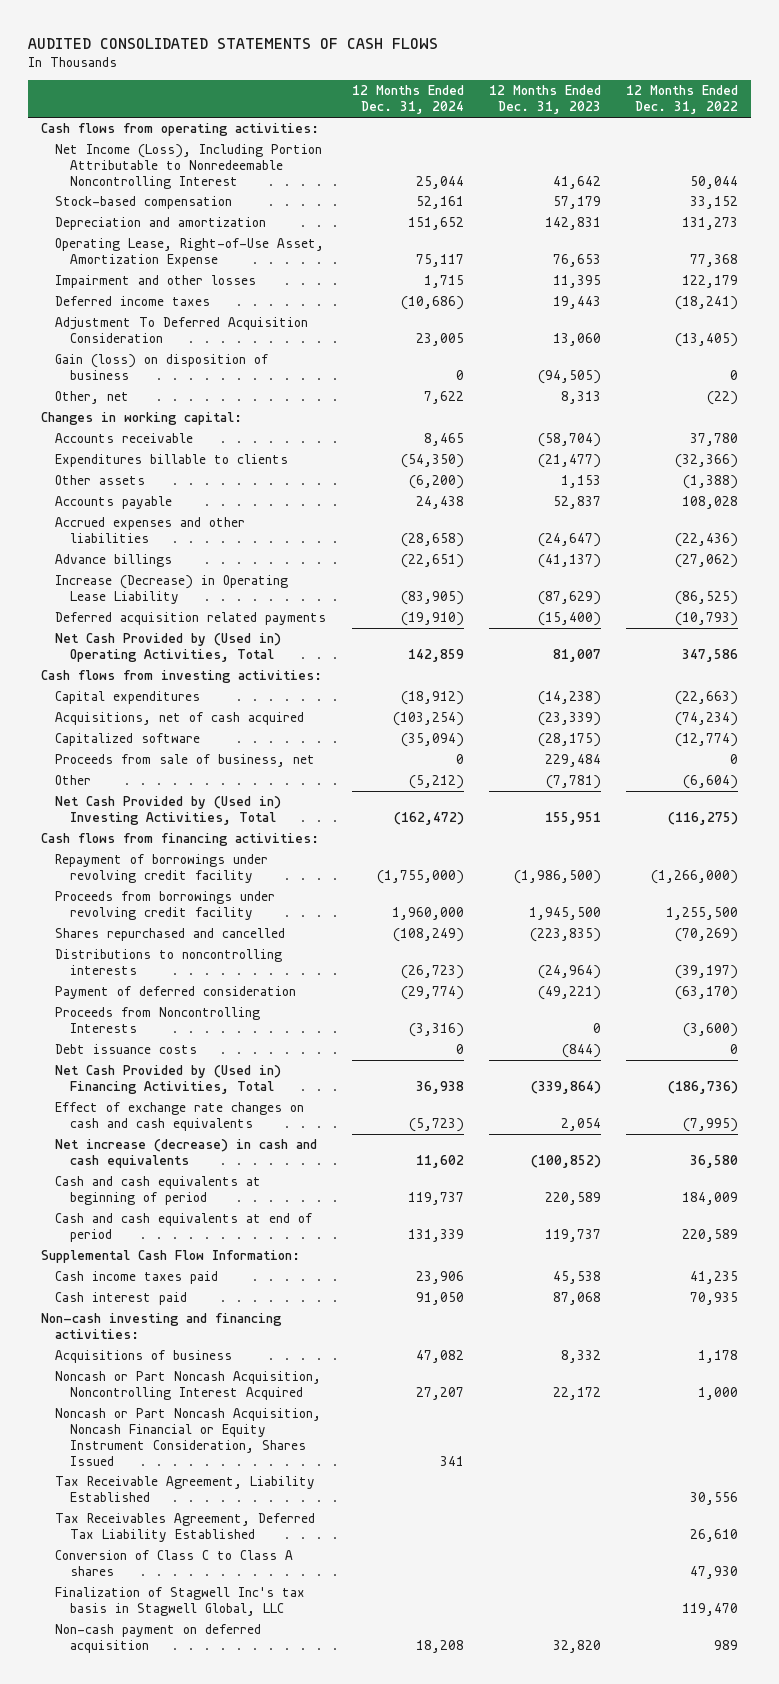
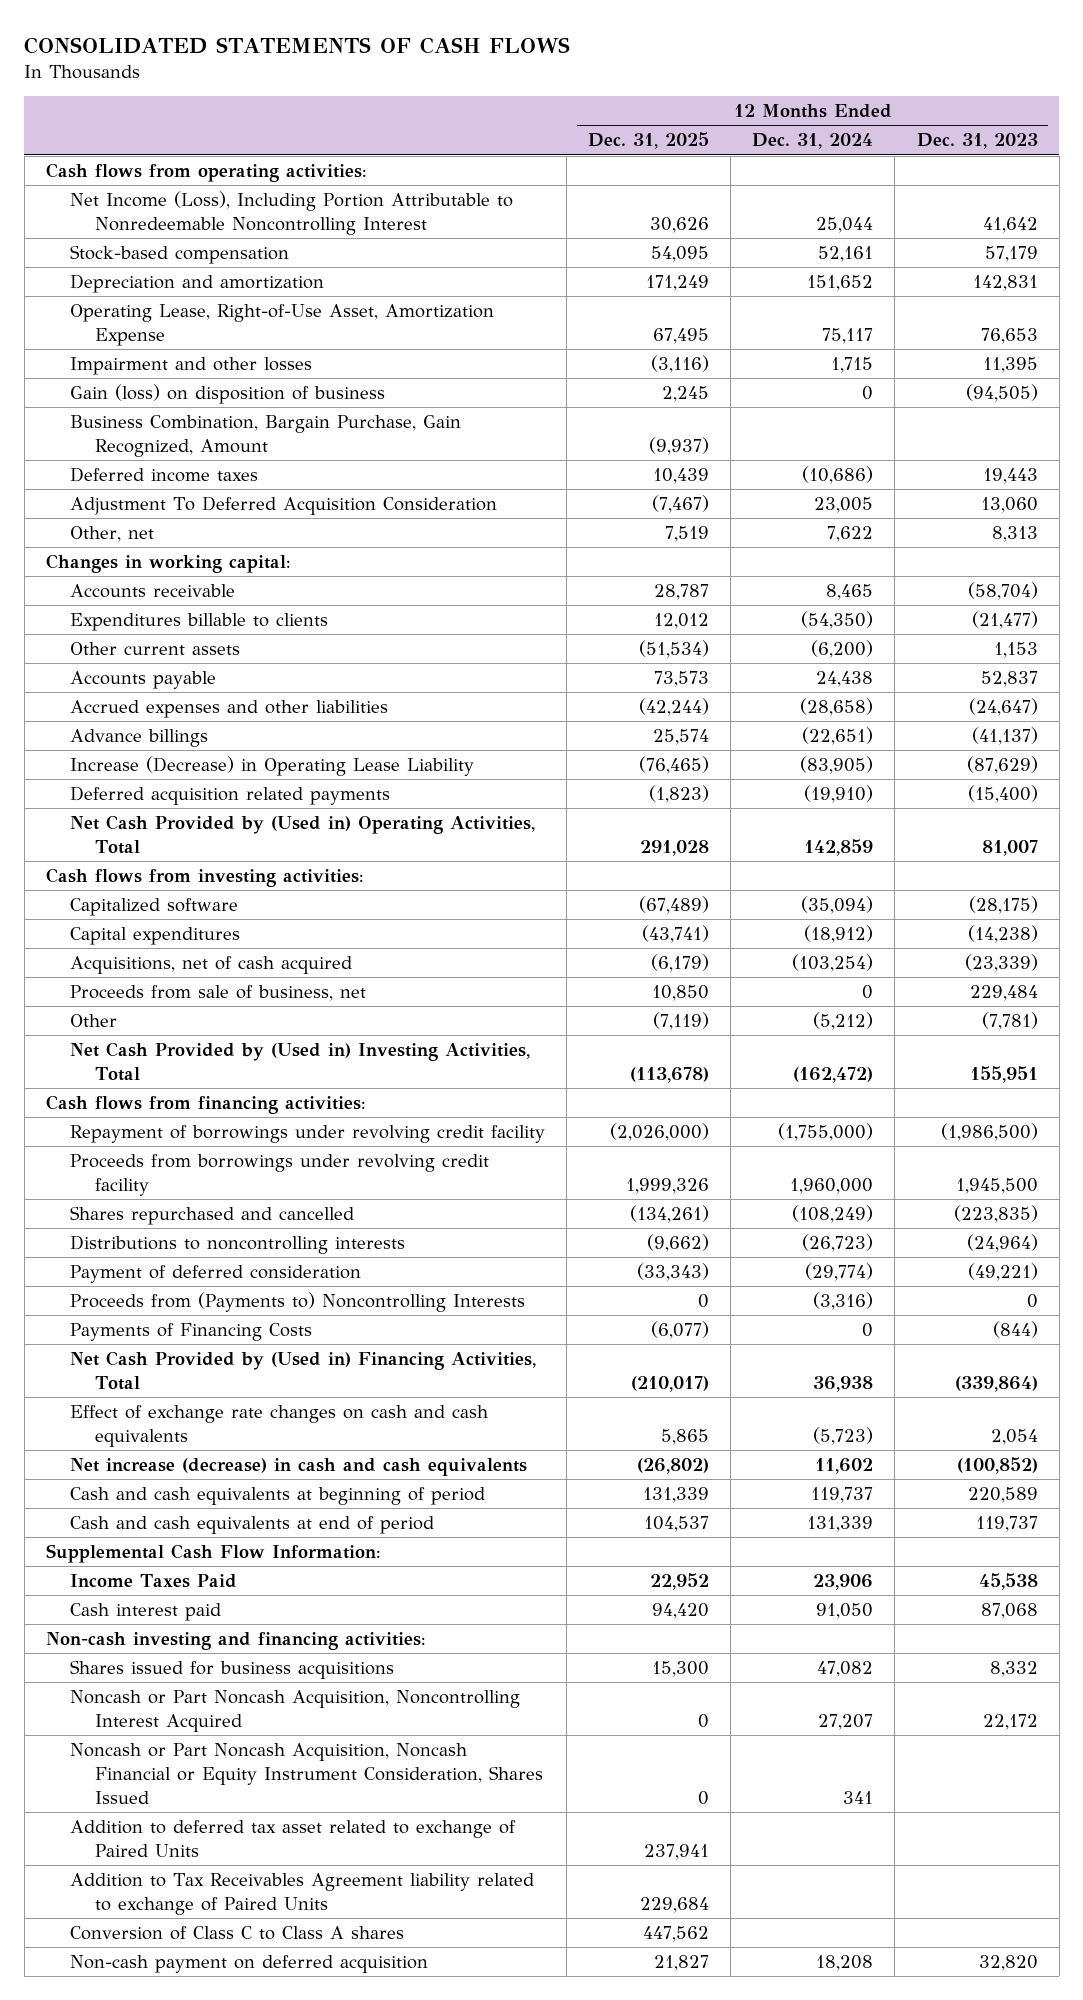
[27,37,438,49] AUDITED CONSOLIDATED STATEMENTS OF CASH FLOWS -> [24,36,571,54] CONSOLIDATED STATEMENTS OF CASH FLOWS
[626,85,739,115] 12 Months Ended Dec. 31, 2022 -> none
none -> [588,132,710,150] Dec. 31, 2025
[55,353,269,380] Gain (loss) on disposition of business -> [70,383,386,404] Gain (loss) on disposition of business
none -> [70,414,462,457] Business Combination, Bargain Purchase, Gain Recognized, Amount
[55,474,146,485] Other assets -> [70,641,241,655] Other current assets
[55,732,201,746] Capitalized software -> [70,897,239,916] Capitalized software
[55,1006,261,1033] Proceeds from Noncontrolling Interests -> [70,1291,526,1312] Proceeds from (Payments to) Noncontrolling Interests
[55,1043,198,1054] Debt issuance costs -> [70,1322,313,1341] Payments of Financing Costs
[55,1270,219,1284] Cash income taxes paid -> [70,1573,238,1588] Income Taxes Paid
[55,1349,233,1363] Acquisitions of business -> [70,1659,395,1679] Shares issued for business acquisitions
[55,1475,316,1502] Tax Receivable Agreement, Liability Established -> none
[55,1512,316,1542] Tax Receivables Agreement, Deferred Tax Liability Established -> none
none -> [70,1819,517,1857] Addition to deferred tax asset related to exchange of Paired Units
none -> [70,1872,535,1915] Addition to Tax Receivables Agreement liability related to exchange of Paired Units
[55,1586,306,1616] Finalization of Stagwell Inc's tax basis in Stagwell Global, LLC -> none

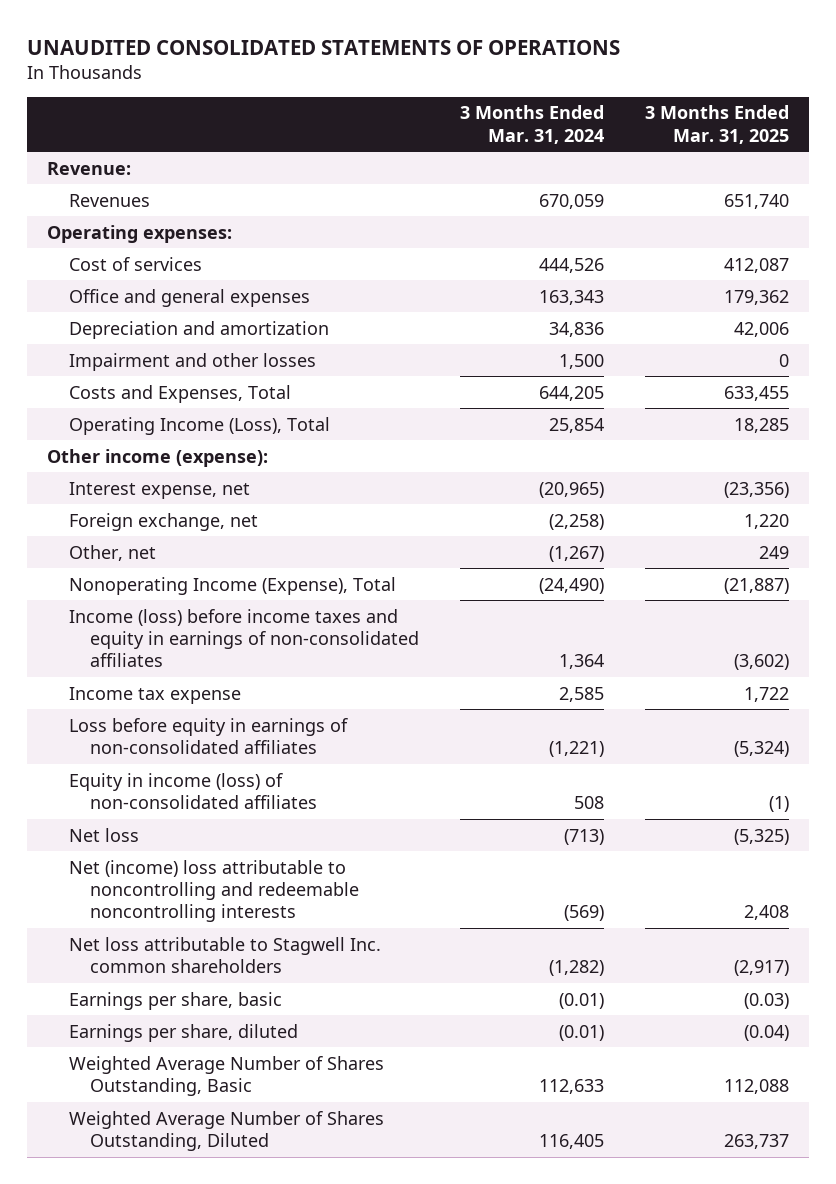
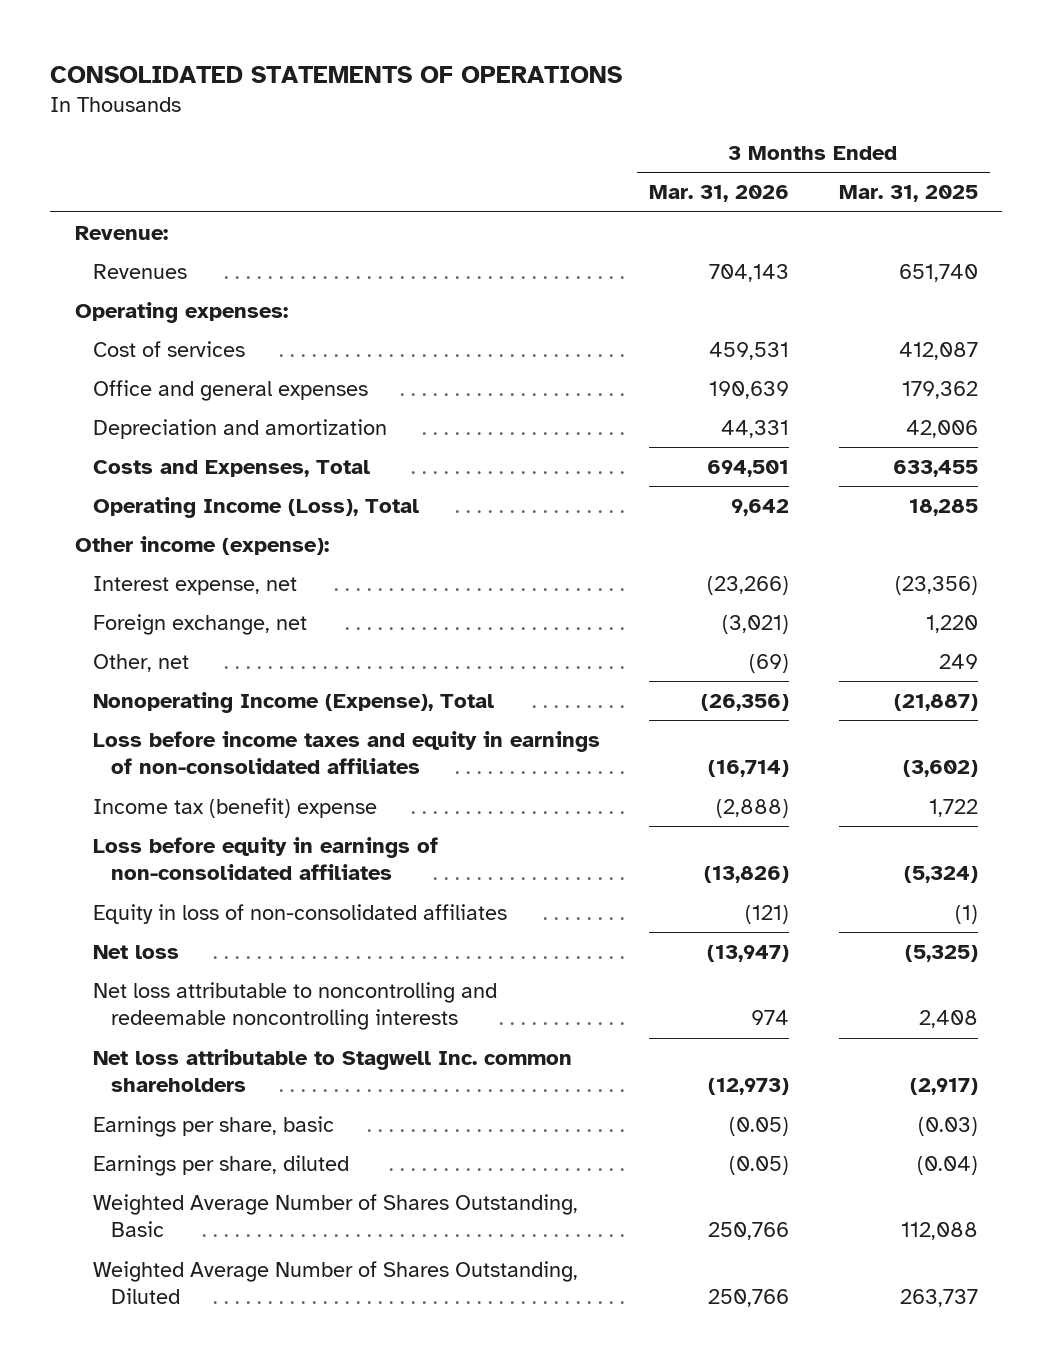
[26,39,620,55] UNAUDITED CONSOLIDATED STATEMENTS OF OPERATIONS -> [50,66,623,84] CONSOLIDATED STATEMENTS OF OPERATIONS
[460,105,605,144] 3 Months Ended Mar. 31, 2024 -> none
none -> [649,185,790,203] Mar. 31, 2026
[68,352,316,371] Impairment and other losses -> none
[68,608,420,668] Income (loss) before income taxes and equity in earnings of non-consolidated affiliates -> [92,730,600,775] Loss before income taxes and equity in earnings of non-consolidated affiliates
[68,686,241,704] Income tax expense -> [92,797,377,818] Income tax (benefit) expense
[68,772,318,809] Equity in income (loss) of non-consolidated affiliates -> [92,903,507,924] Equity in loss of non-consolidated affiliates
[68,859,360,923] Net (income) loss attributable to noncontrolling and redeemable noncontrolling interests -> [92,981,497,1031] Net loss attributable to noncontrolling and redeemable noncontrolling interests

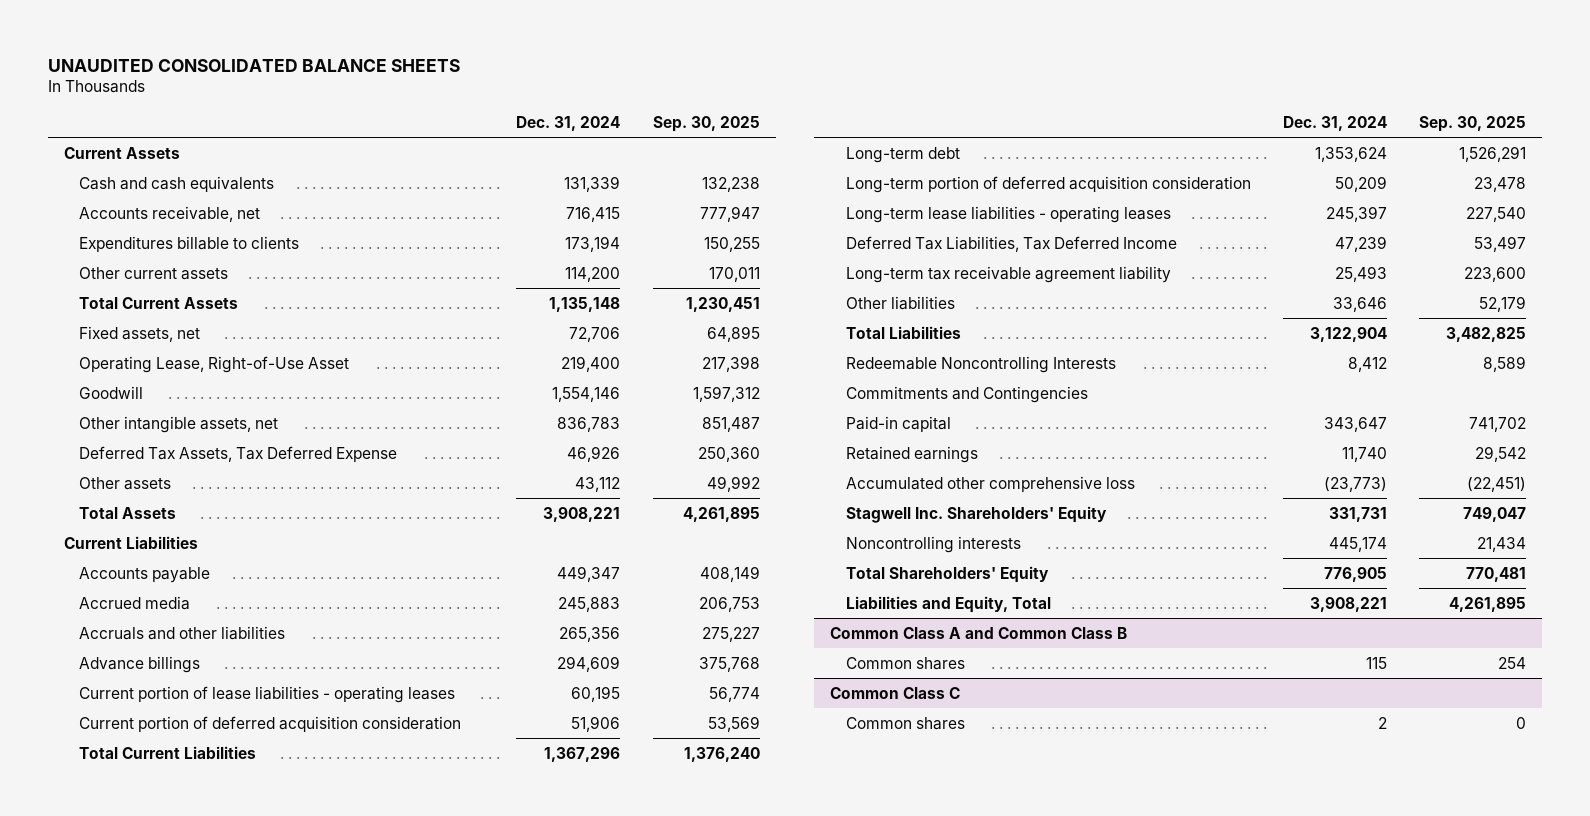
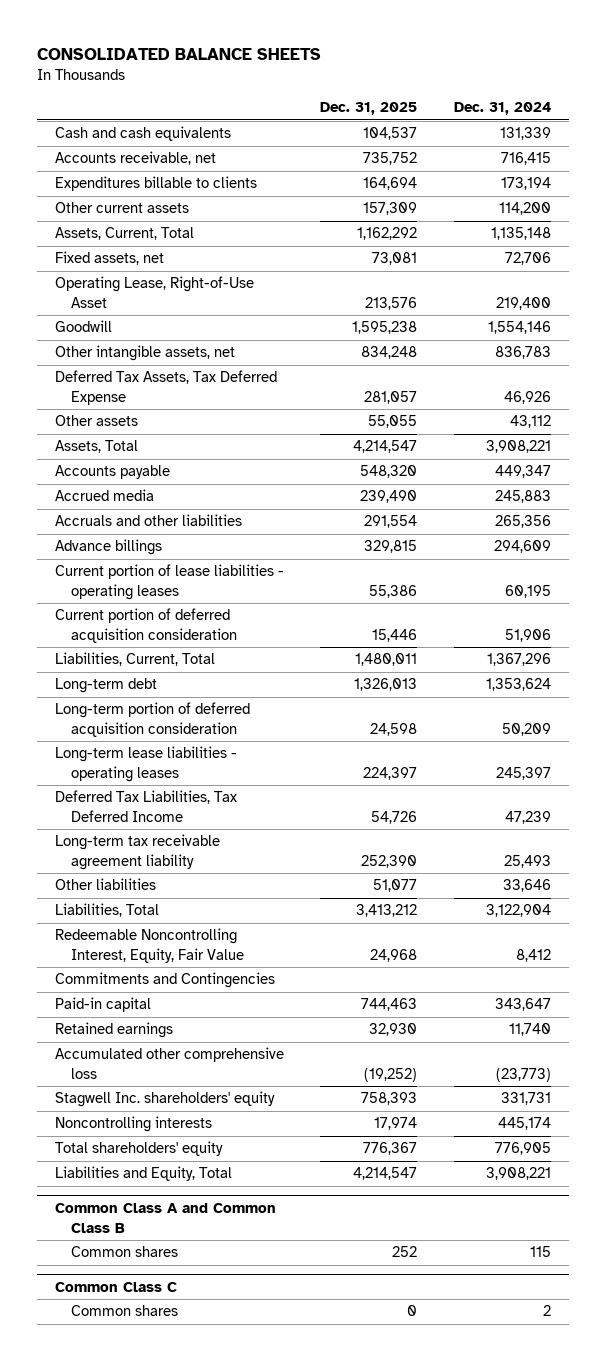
[47,58,460,72] UNAUDITED CONSOLIDATED BALANCE SHEETS -> [36,47,321,60] CONSOLIDATED BALANCE SHEETS
[652,116,760,133] Sep. 30, 2025 -> none
none -> [320,102,418,116] Dec. 31, 2025
[63,146,180,159] Current Assets -> none
[79,296,239,309] Total Current Assets -> [54,227,194,241] Assets, Current, Total
[63,535,198,549] Current Liabilities -> none
[79,506,177,519] Total Assets -> [54,440,138,454] Assets, Total
[79,745,257,759] Total Current Liabilities -> [54,652,215,667] Liabilities, Current, Total
[845,325,961,339] Total Liabilities -> [54,903,159,918] Liabilities, Total
[845,355,1116,373] Redeemable Noncontrolling Interests -> [54,928,245,963] Redeemable Noncontrolling Interest, Equity, Fair Value
[845,505,1107,523] Stagwell Inc. Shareholders' Equity -> [54,1091,275,1108] Stagwell Inc. shareholders' equity
[845,565,1049,583] Total Shareholders' Equity -> [54,1141,223,1157] Total shareholders' equity

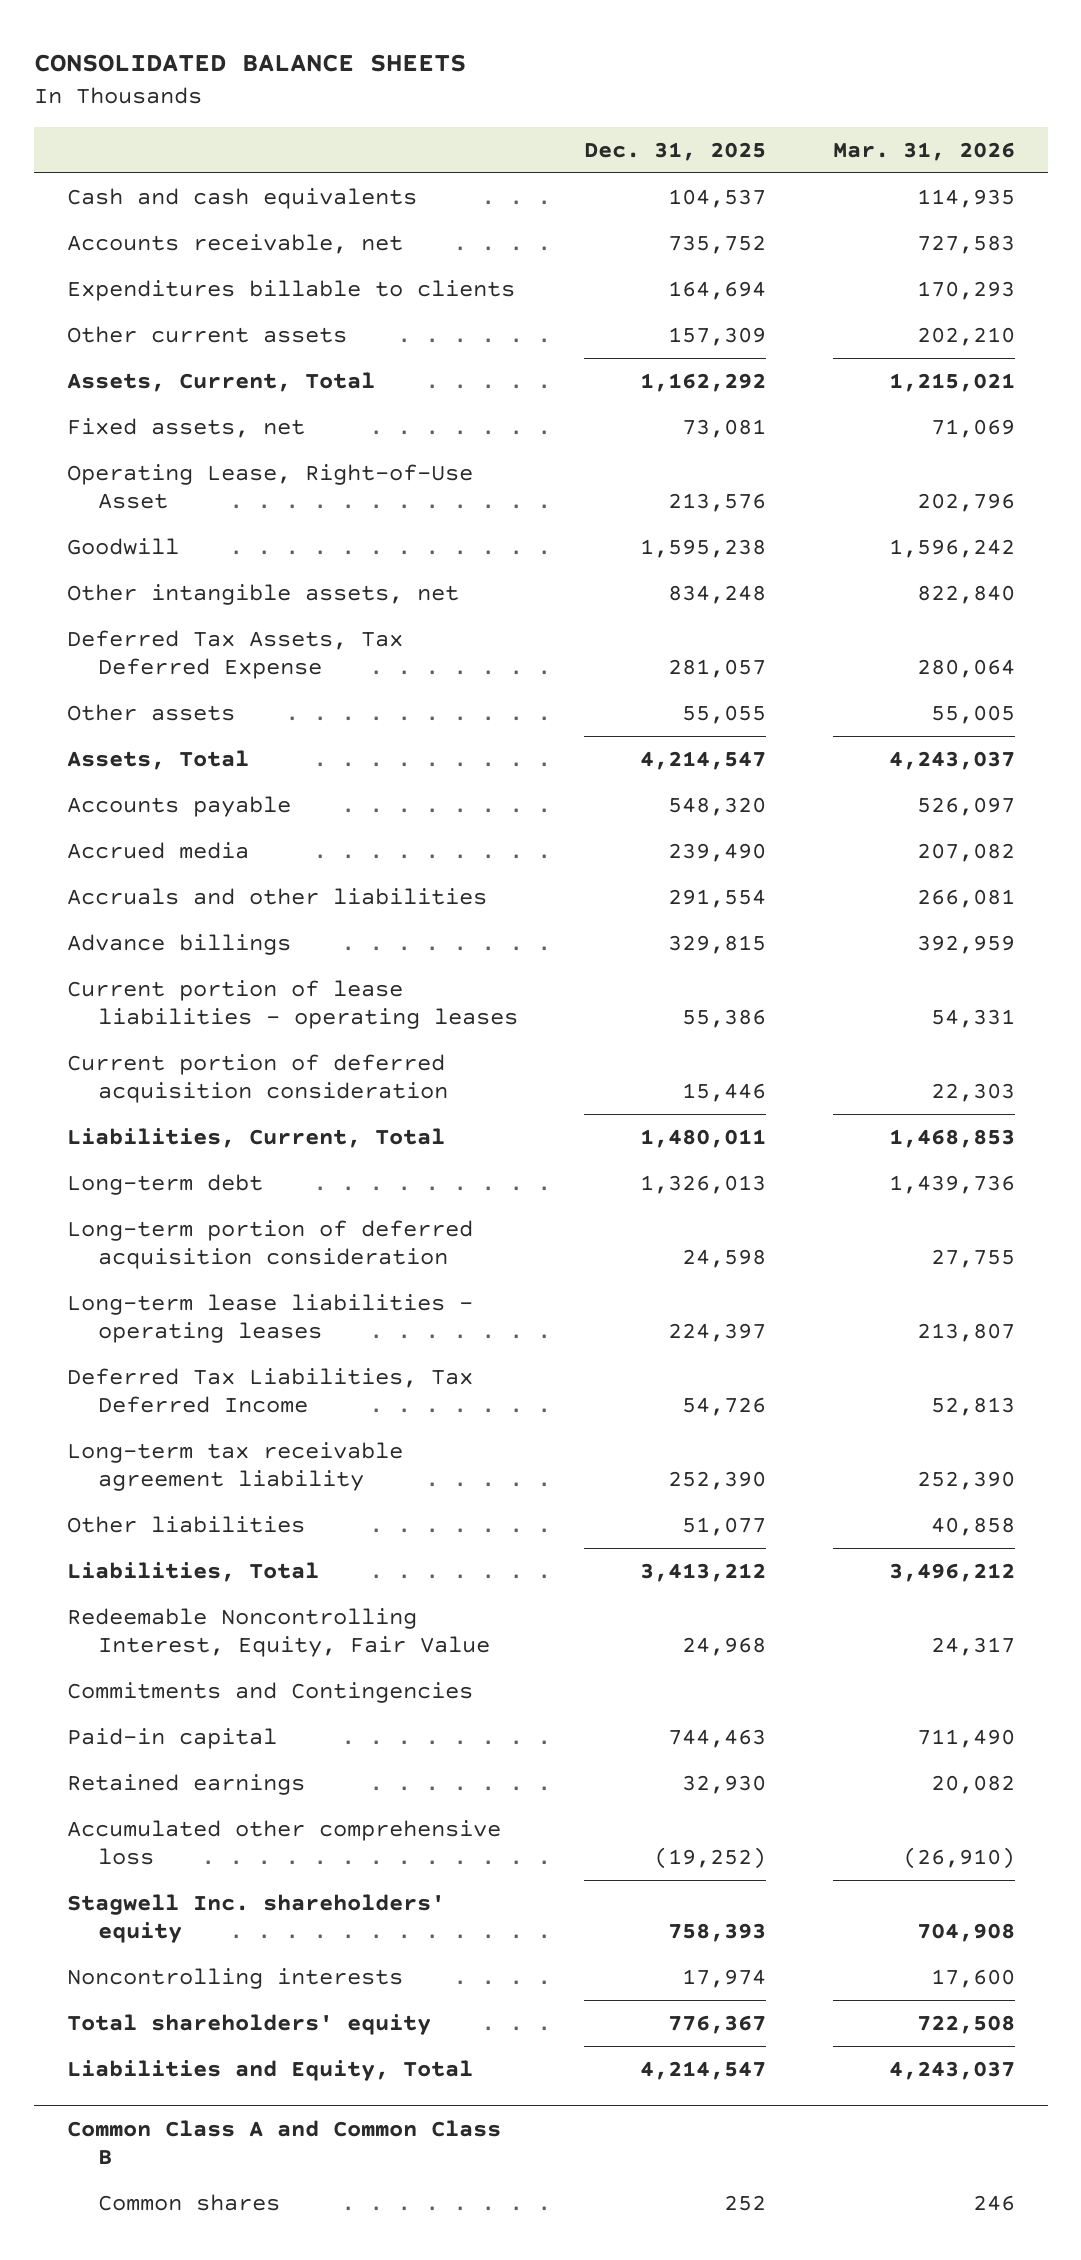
[453,102,551,116] Dec. 31, 2024 -> none
none -> [832,141,1015,161] Mar. 31, 2026
[54,1282,177,1293] Common Class C -> none
[71,1305,179,1317] Common shares -> none

